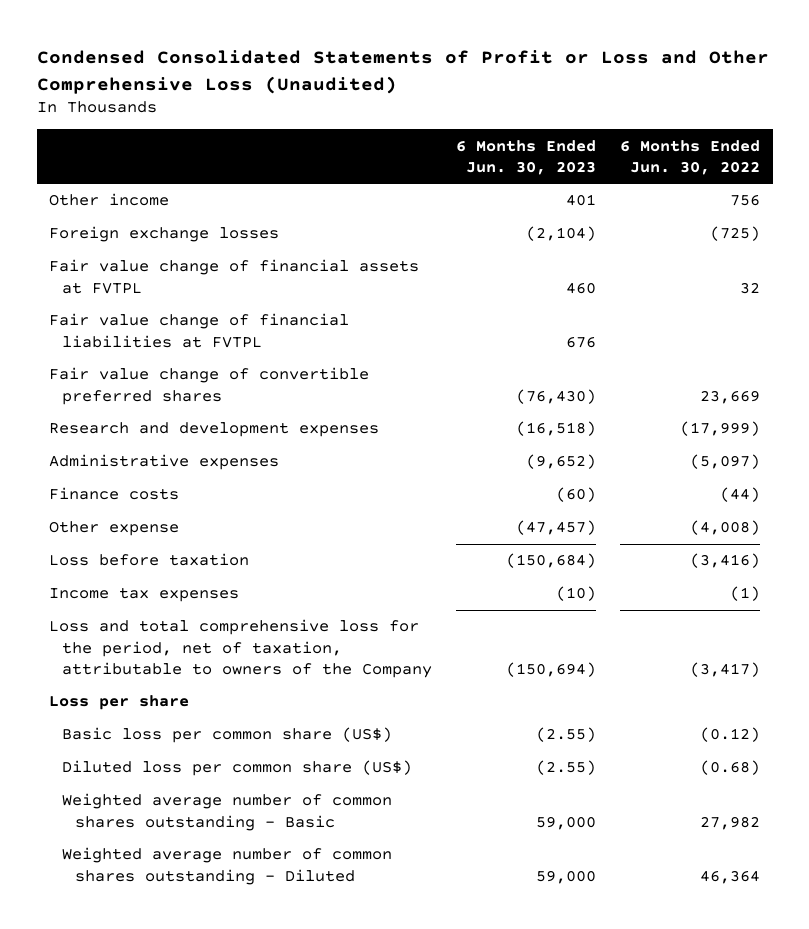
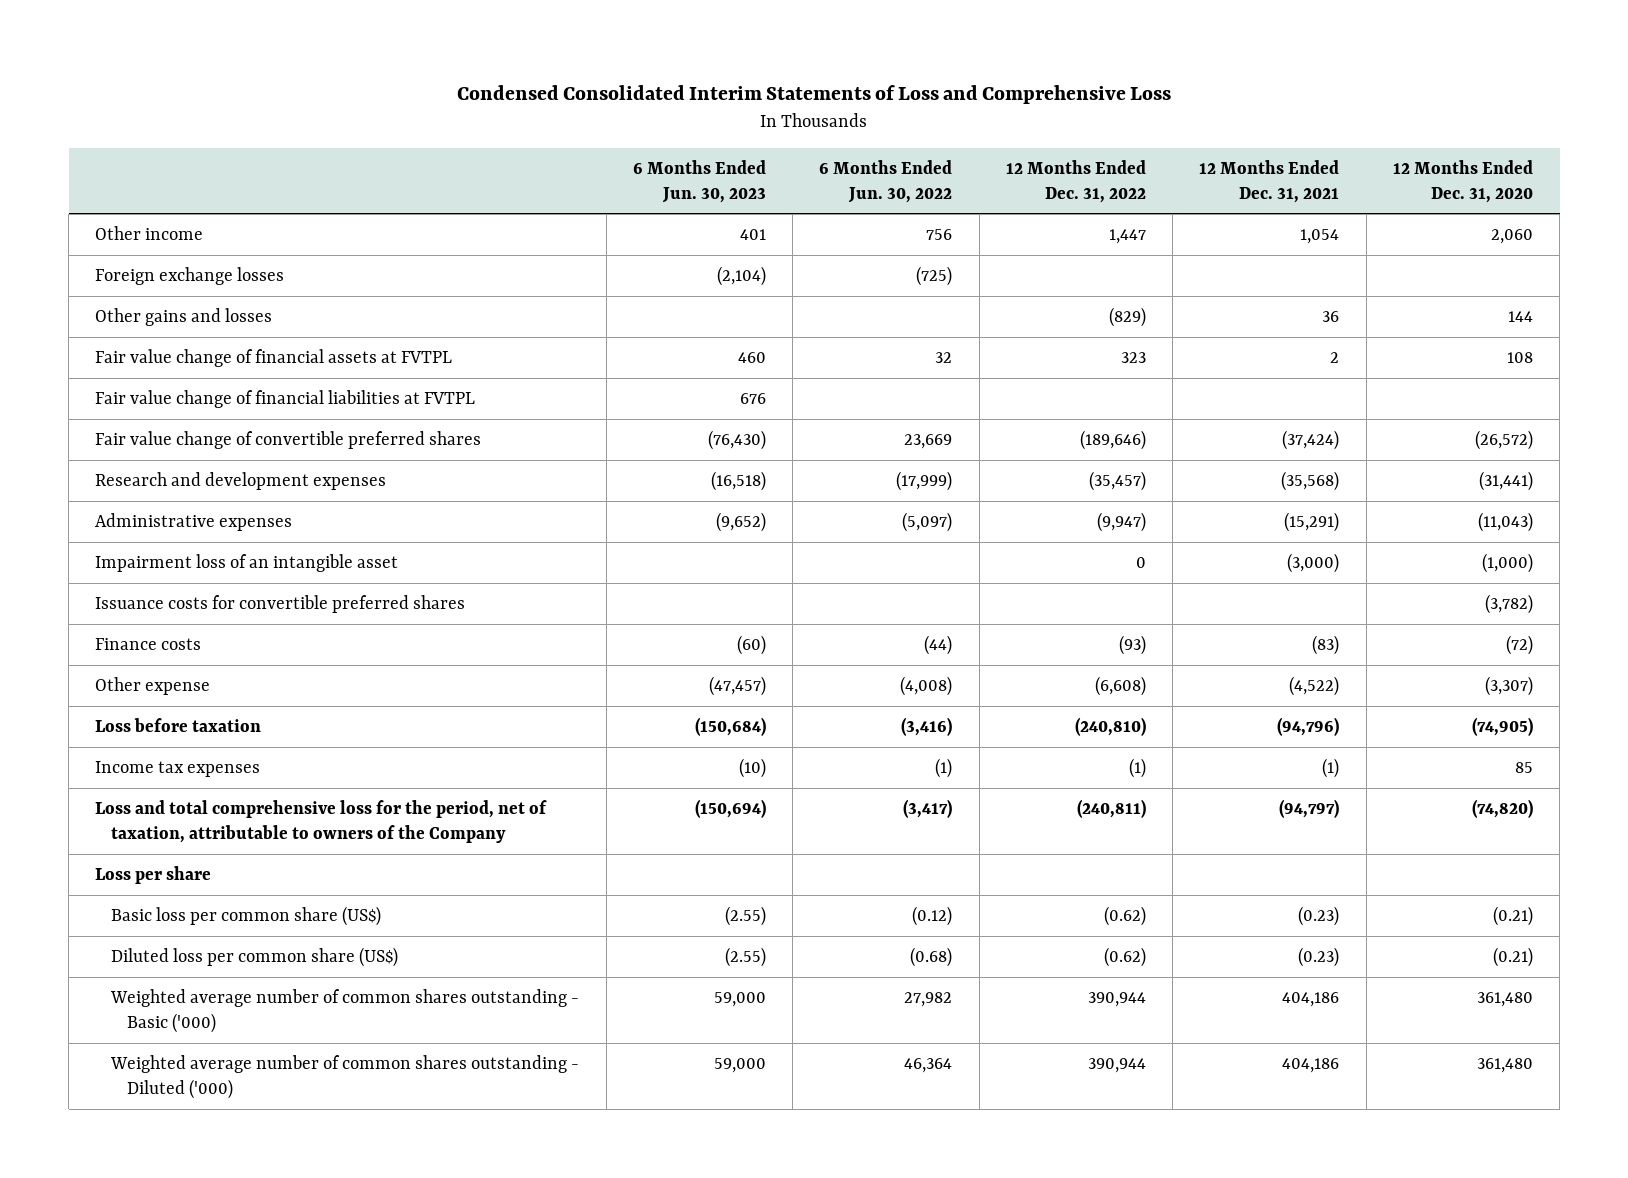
[36,50,769,94] Condensed Consolidated Statements of Profit or Loss and Other Comprehensive Loss (Unaudited) -> [457,85,1172,105] Condensed Consolidated Interim Statements of Loss and Comprehensive Loss
none -> [1005,159,1146,203] 12 Months Ended Dec. 31, 2022
none -> [1199,159,1340,203] 12 Months Ended Dec. 31, 2021
none -> [1392,159,1533,203] 12 Months Ended Dec. 31, 2020
none -> [95,308,273,327] Other gains and losses
none -> [95,554,399,573] Impairment loss of an intangible asset
none -> [95,595,466,614] Issuance costs for convertible preferred shares
[61,793,392,831] Weighted average number of common shares outstanding - Basic -> [110,989,580,1034] Weighted average number of common shares outstanding - Basic ('000)
[61,847,392,885] Weighted average number of common shares outstanding - Diluted -> [110,1055,580,1100] Weighted average number of common shares outstanding - Diluted ('000)

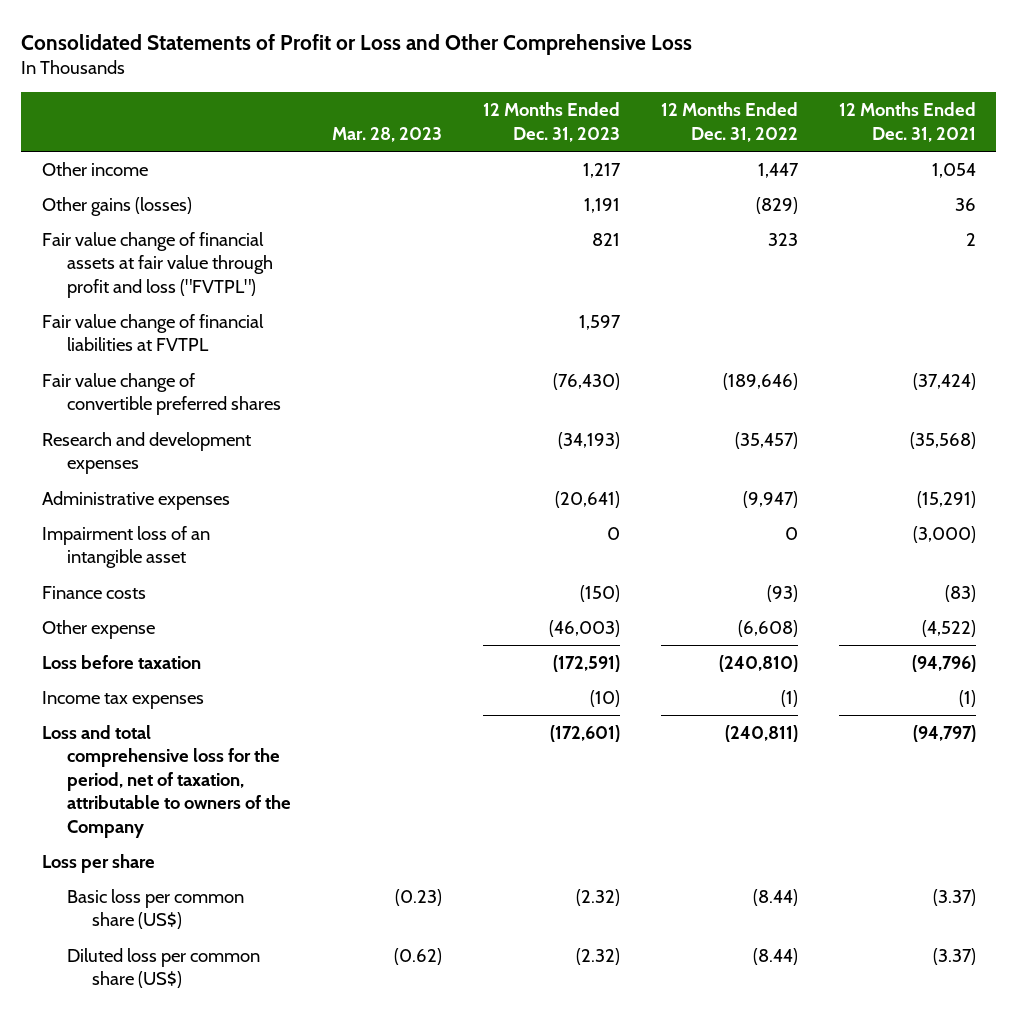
[457,85,1172,105] Condensed Consolidated Interim Statements of Loss and Comprehensive Loss -> [21,33,693,55] Consolidated Statements of Profit or Loss and Other Comprehensive Loss
[632,159,766,203] 6 Months Ended Jun. 30, 2023 -> none
[819,159,953,203] 6 Months Ended Jun. 30, 2022 -> none
[1392,159,1533,203] 12 Months Ended Dec. 31, 2020 -> none
none -> [331,126,442,142] Mar. 28, 2023
none -> [482,102,620,142] 12 Months Ended Dec. 31, 2023
[95,267,285,286] Foreign exchange losses -> none
[95,308,273,327] Other gains and losses -> [41,197,192,217] Other gains (losses)
[95,349,453,368] Fair value change of financial assets at FVTPL -> [41,232,273,298] Fair value change of financial assets at fair value through profit and loss ("FVTPL")
[95,595,466,614] Issuance costs for convertible preferred shares -> none
[110,989,580,1034] Weighted average number of common shares outstanding - Basic ('000) -> none
[110,1055,580,1100] Weighted average number of common shares outstanding - Diluted ('000) -> none
[1103,906,1146,927] (0.62) -> [752,889,798,907] (8.44)
[1298,906,1340,927] (0.23) -> [932,889,976,907] (3.37)
[1103,947,1146,968] (0.62) -> [752,948,798,966] (8.44)
[1298,947,1340,968] (0.23) -> [932,948,976,966] (3.37)

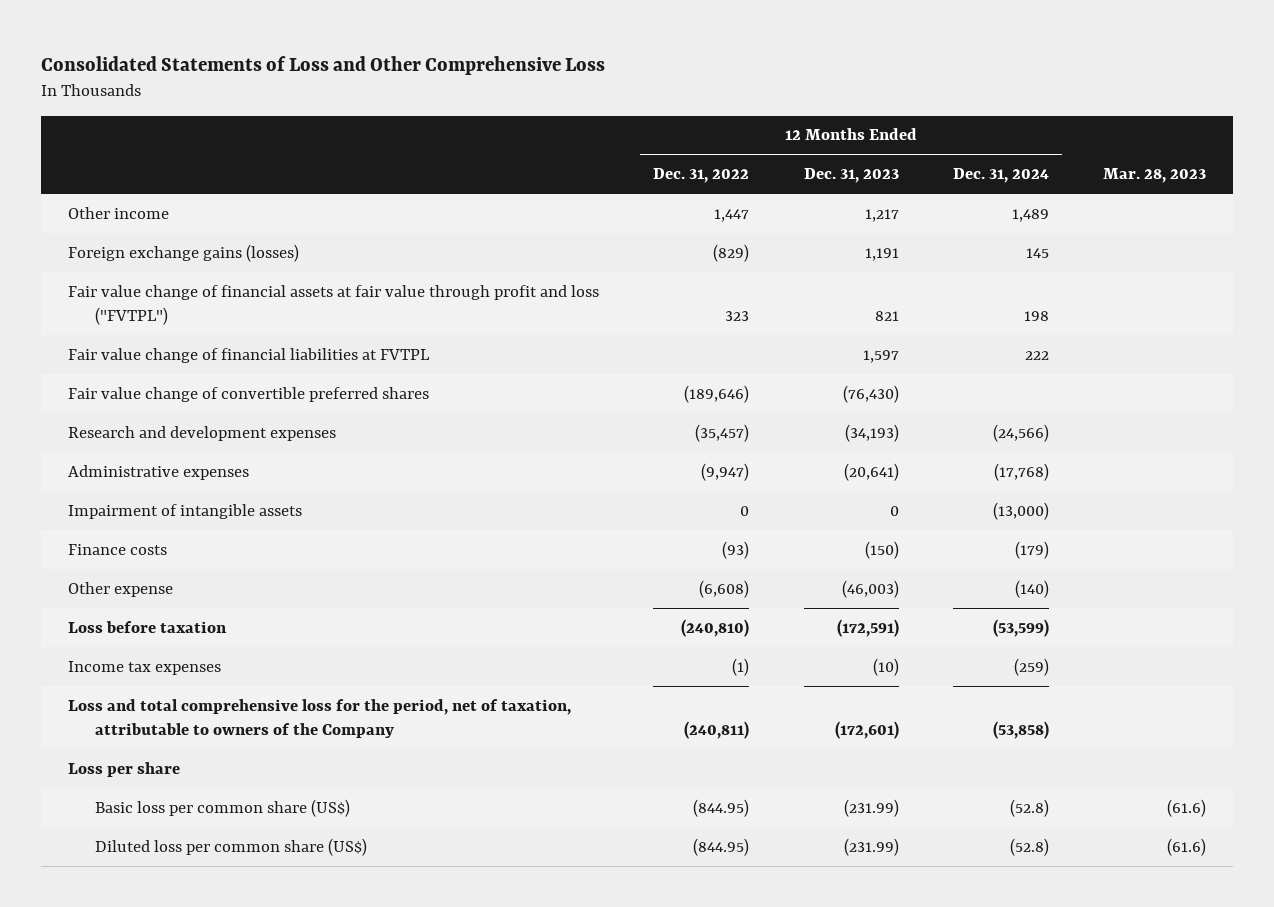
[21,33,693,55] Consolidated Statements of Profit or Loss and Other Comprehensive Loss -> [40,55,605,75] Consolidated Statements of Loss and Other Comprehensive Loss
[838,102,976,142] 12 Months Ended Dec. 31, 2021 -> none
none -> [952,168,1049,184] Dec. 31, 2024
[41,197,192,217] Other gains (losses) -> [67,243,299,262] Foreign exchange gains (losses)
[41,526,210,569] Impairment loss of an intangible asset -> [67,503,302,519] Impairment of intangible assets
[394,889,442,907] (0.23) -> [1167,798,1207,817] (61.6)
[575,889,620,907] (2.32) -> [843,798,899,817] (231.99)
[752,889,798,907] (8.44) -> [693,798,750,817] (844.95)
[393,948,442,966] (0.62) -> [1167,837,1207,856] (61.6)
[575,948,620,966] (2.32) -> [843,837,899,856] (231.99)
[752,948,798,966] (8.44) -> [693,837,750,856] (844.95)

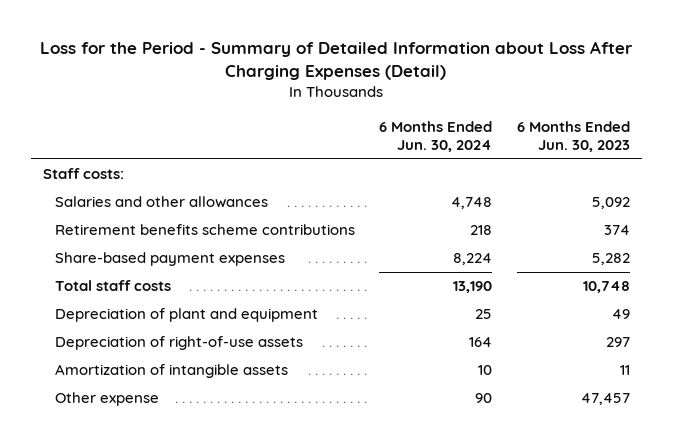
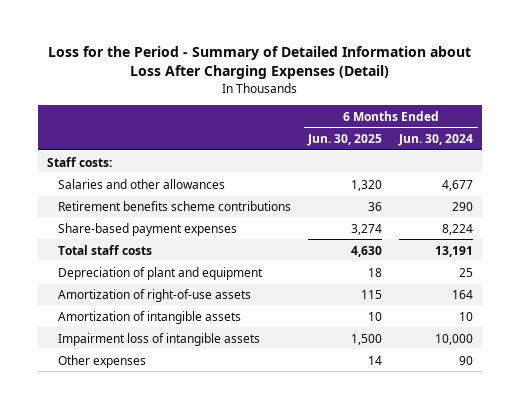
[516,120,630,152] 6 Months Ended Jun. 30, 2023 -> none
none -> [306,133,382,146] Jun. 30, 2025
[451,197,493,210] 4,748 -> [442,179,474,191] 4,677
[470,225,493,236] 218 -> [452,201,474,211] 290
[453,281,493,294] 13,190 -> [435,245,474,257] 13,191
[54,336,303,351] Depreciation of right-of-use assets -> [57,288,251,302] Amortization of right-of-use assets
none -> [57,332,260,346] Impairment loss of intangible assets
[54,392,159,407] Other expense -> [57,354,146,368] Other expenses

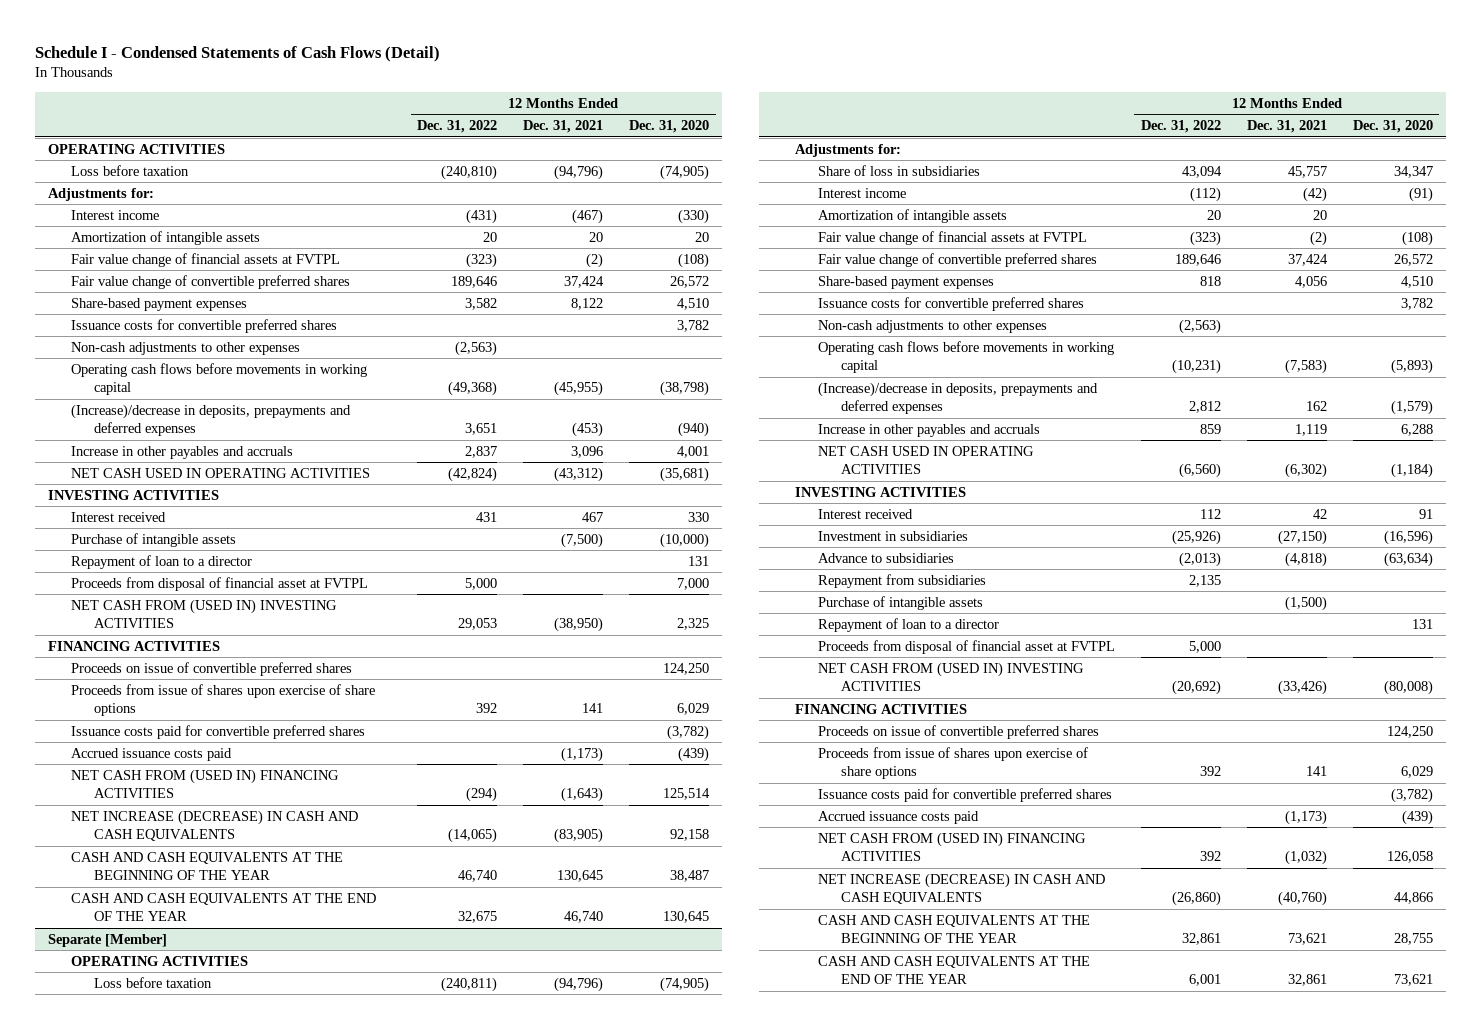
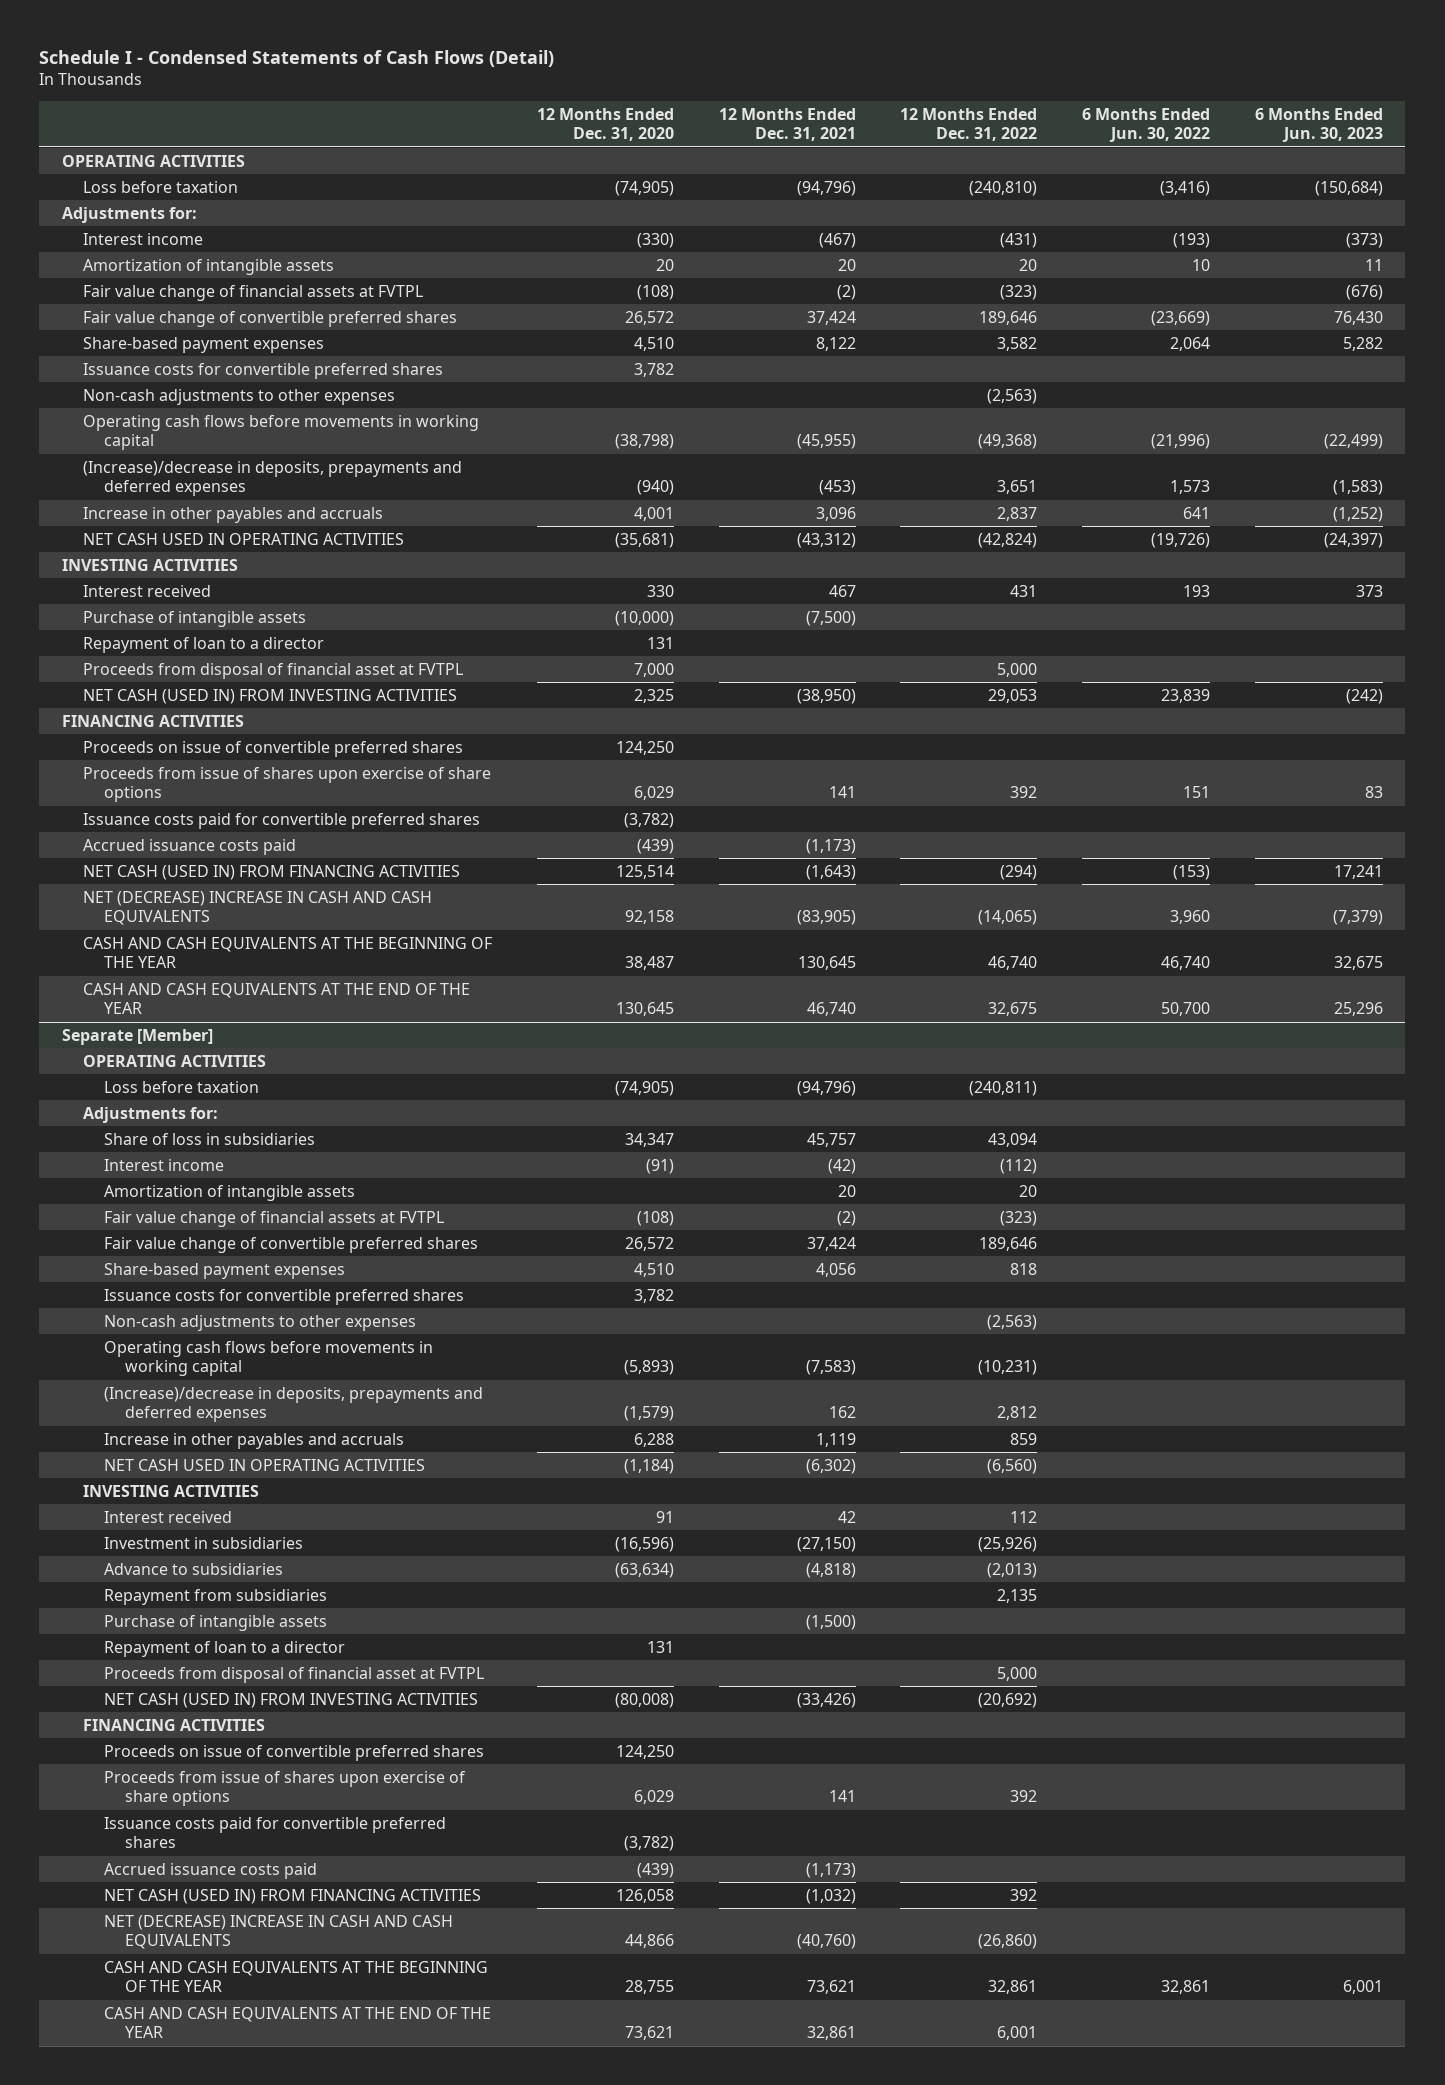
none -> [1082,107,1211,143] 6 Months Ended Jun. 30, 2022
none -> [1255,107,1384,143] 6 Months Ended Jun. 30, 2023
[71,598,338,629] NET CASH FROM (USED IN) INVESTING ACTIVITIES -> [82,688,457,704] NET CASH (USED IN) FROM INVESTING ACTIVITIES
[71,768,340,799] NET CASH FROM (USED IN) FINANCING ACTIVITIES -> [82,864,460,880] NET CASH (USED IN) FROM FINANCING ACTIVITIES
[71,809,359,842] NET INCREASE (DECREASE) IN CASH AND CASH EQUIVALENTS -> [82,890,432,926] NET (DECREASE) INCREASE IN CASH AND CASH EQUIVALENTS
[817,661,1084,692] NET CASH FROM (USED IN) INVESTING ACTIVITIES -> [104,1692,479,1708] NET CASH (USED IN) FROM INVESTING ACTIVITIES
[817,831,1086,862] NET CASH FROM (USED IN) FINANCING ACTIVITIES -> [104,1888,482,1904] NET CASH (USED IN) FROM FINANCING ACTIVITIES
[817,872,1105,905] NET INCREASE (DECREASE) IN CASH AND CASH EQUIVALENTS -> [104,1914,454,1950] NET (DECREASE) INCREASE IN CASH AND CASH EQUIVALENTS

